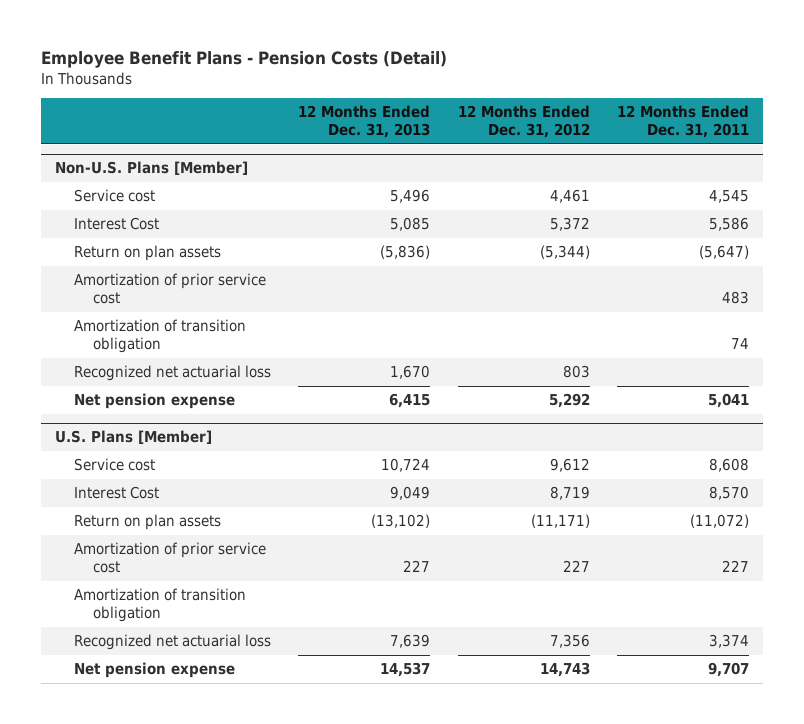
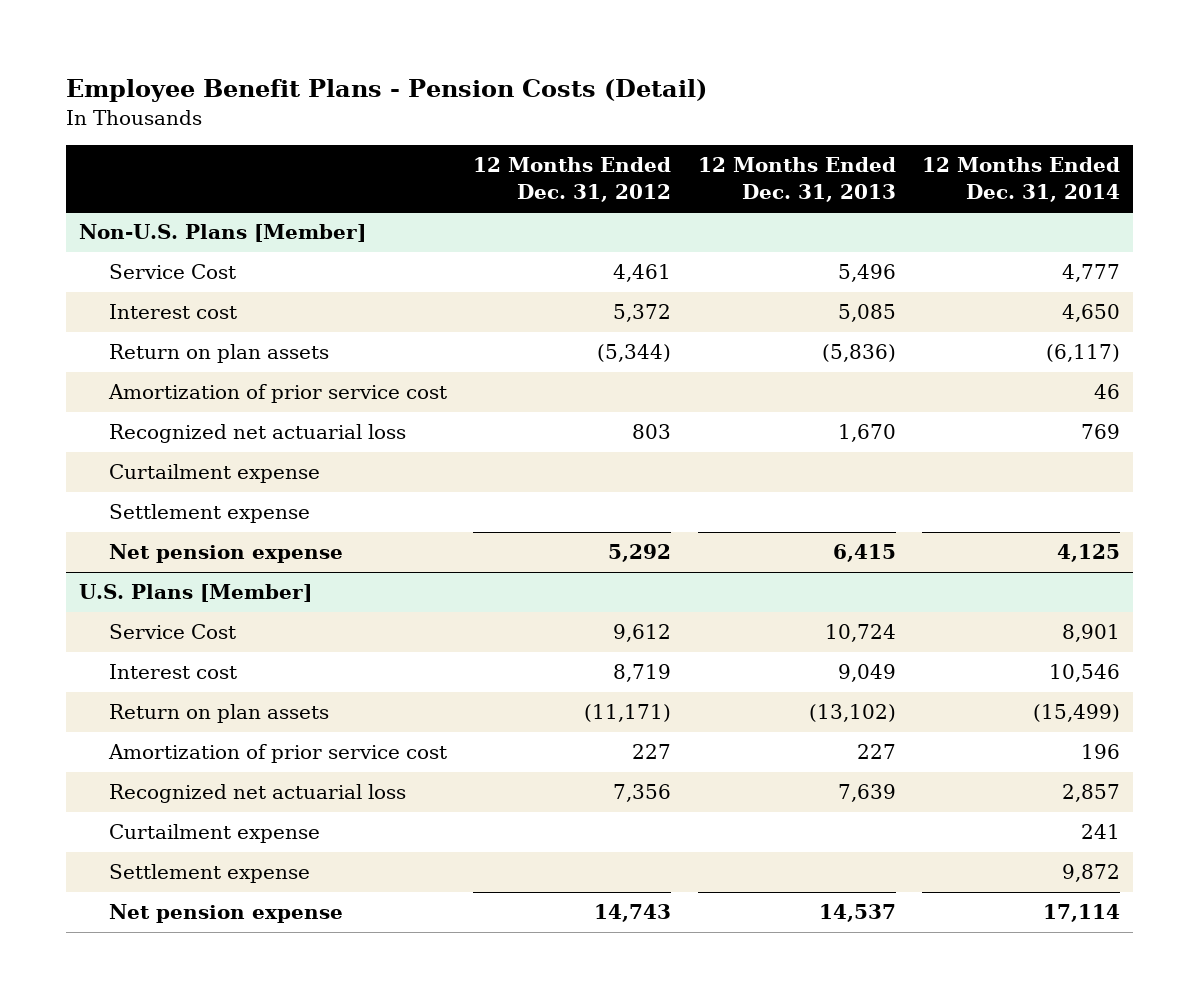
[617,105,750,139] 12 Months Ended Dec. 31, 2011 -> none
none -> [921,157,1120,202] 12 Months Ended Dec. 31, 2014
[73,189,155,203] Service cost -> [108,264,236,280] Service Cost
[73,217,159,231] Interest Cost -> [108,304,237,320] Interest cost
[73,319,246,354] Amortization of transition obligation -> none
none -> [108,464,320,484] Curtailment expense
none -> [108,504,310,524] Settlement expense
[73,458,155,472] Service cost -> [108,624,236,640] Service Cost
[73,486,159,500] Interest Cost -> [108,664,237,680] Interest cost
[73,588,246,623] Amortization of transition obligation -> none
none -> [108,824,320,844] Curtailment expense
none -> [108,864,310,884] Settlement expense

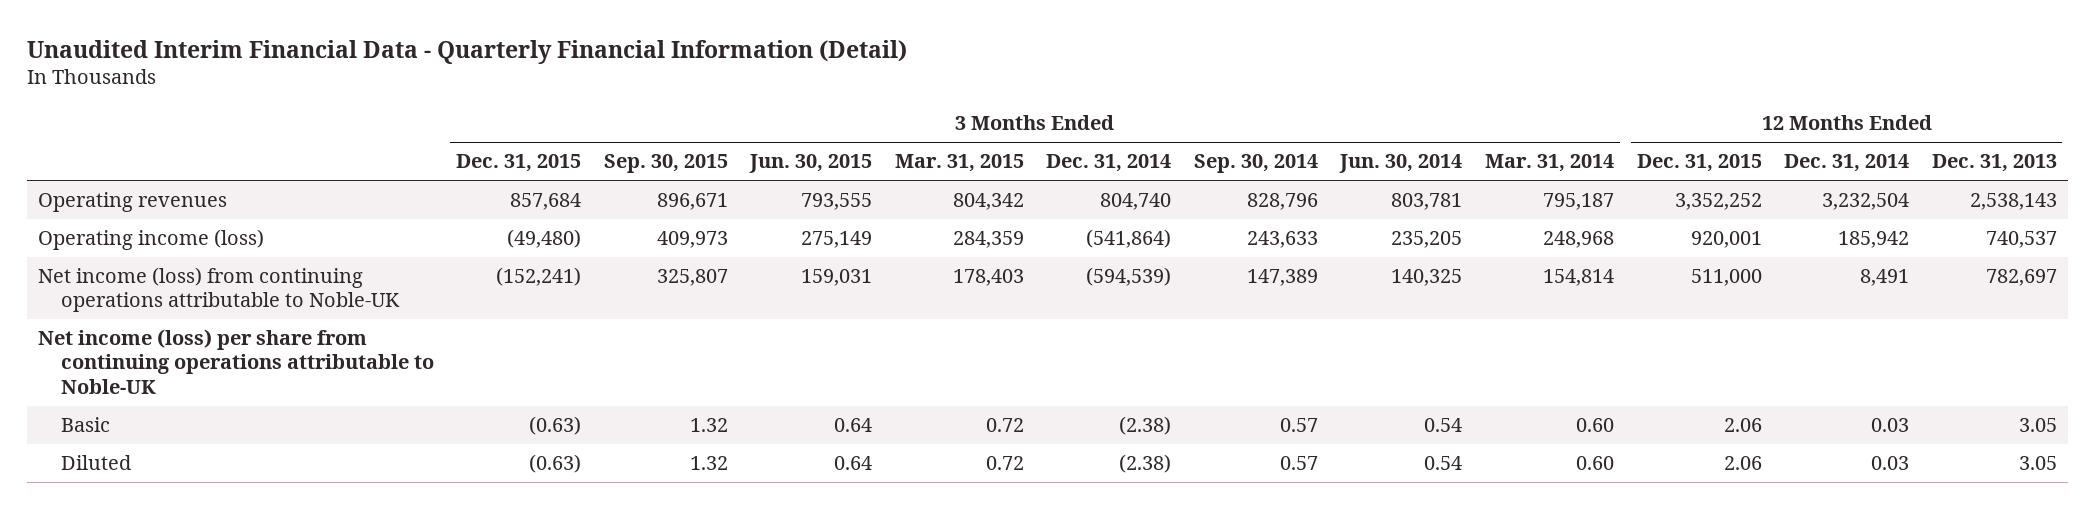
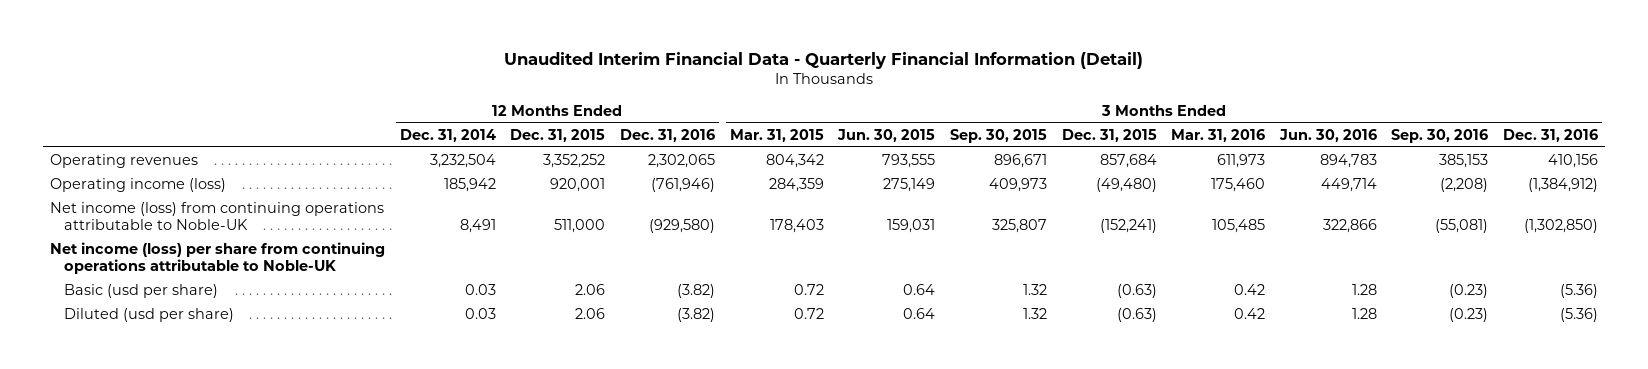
[1046,154,1172,173] Dec. 31, 2014 -> none
[1193,154,1318,174] Sep. 30, 2014 -> none
[1339,154,1463,174] Jun. 30, 2014 -> none
[1485,154,1615,173] Mar. 31, 2014 -> none
[1931,154,2057,173] Dec. 31, 2013 -> none
none -> [619,128,715,142] Dec. 31, 2016
none -> [1171,128,1266,142] Mar. 31, 2016
none -> [1278,128,1377,142] Jun. 30, 2016
none -> [1391,128,1489,143] Sep. 30, 2016
none -> [1503,128,1599,142] Dec. 31, 2016
[60,417,110,433] Basic -> [64,284,219,299] Basic (usd per share)
[60,455,131,471] Diluted -> [64,308,235,323] Diluted (usd per share)

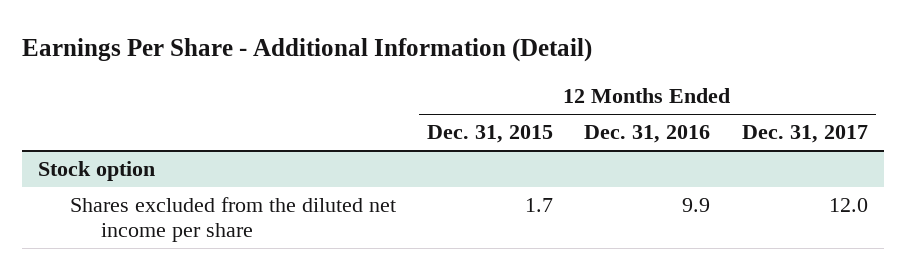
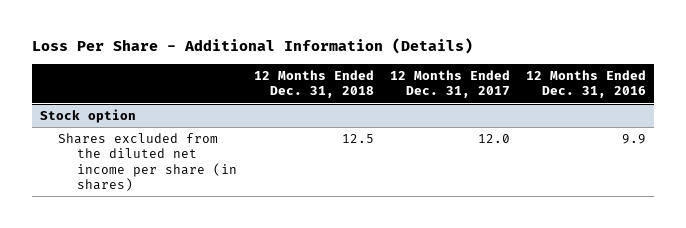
[22,38,593,63] Earnings Per Share - Additional Information (Detail) -> [31,38,473,55] Loss Per Share - Additional Information (Details)
[427,125,554,144] Dec. 31, 2015 -> none
none -> [253,70,374,99] 12 Months Ended Dec. 31, 2018
[69,197,396,243] Shares excluded from the diluted net income per share -> [58,133,238,192] Shares excluded from the diluted net income per share (in shares)

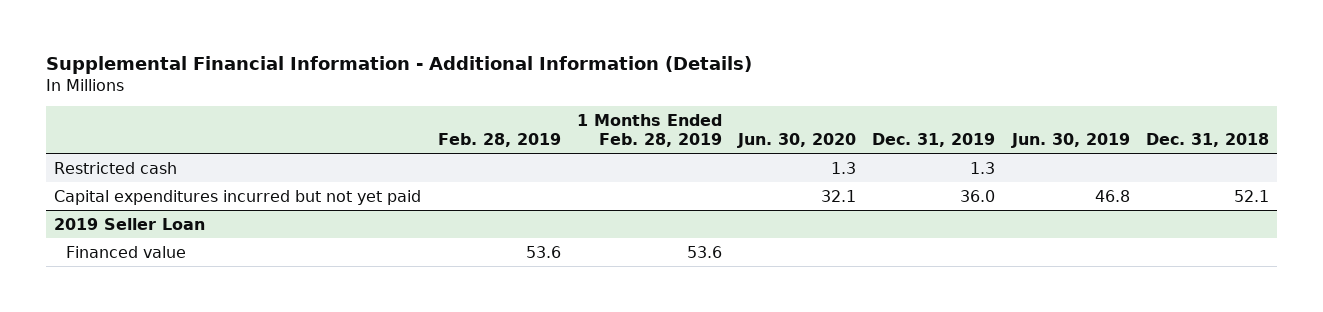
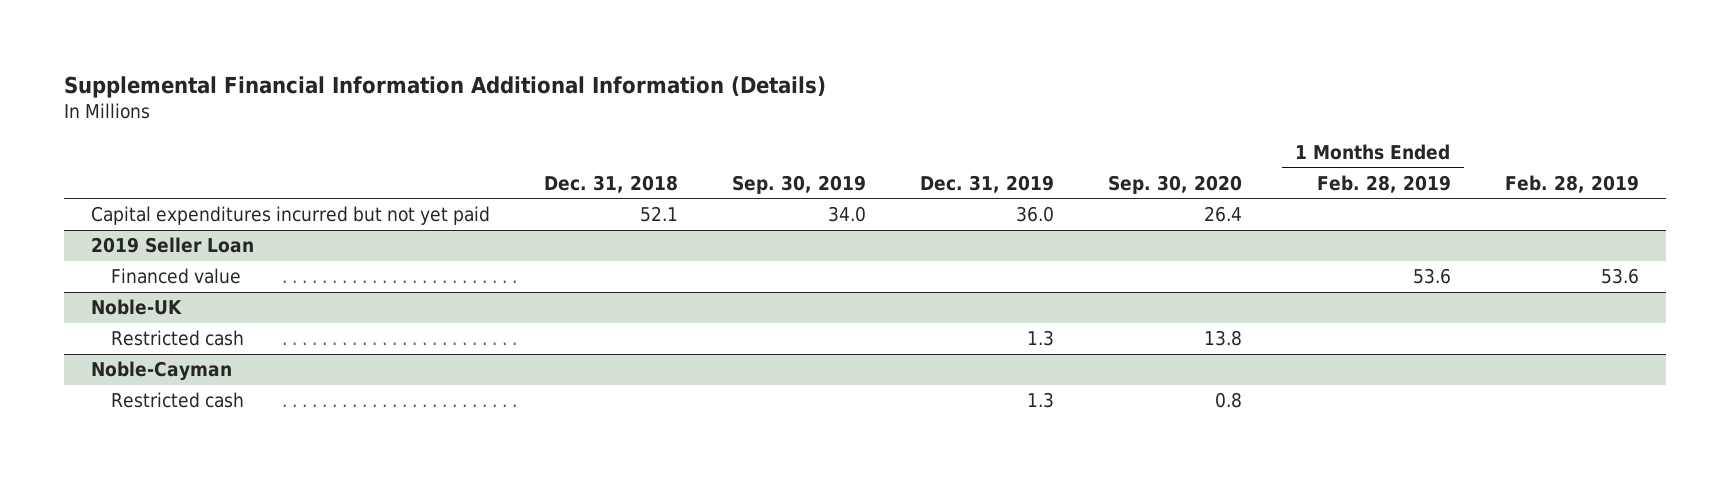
[46,56,753,75] Supplemental Financial Information - Additional Information (Details) -> [63,75,826,98] Supplemental Financial Information Additional Information (Details)
[737,132,857,148] Jun. 30, 2020 -> none
[1010,132,1130,148] Jun. 30, 2019 -> none
none -> [731,174,866,194] Sep. 30, 2019
none -> [1107,174,1242,194] Sep. 30, 2020
[54,161,178,174] Restricted cash -> none
none -> [90,299,182,316] Noble-UK
none -> [110,330,244,347] Restricted cash
none -> [90,361,232,382] Noble-Cayman
none -> [110,392,244,409] Restricted cash

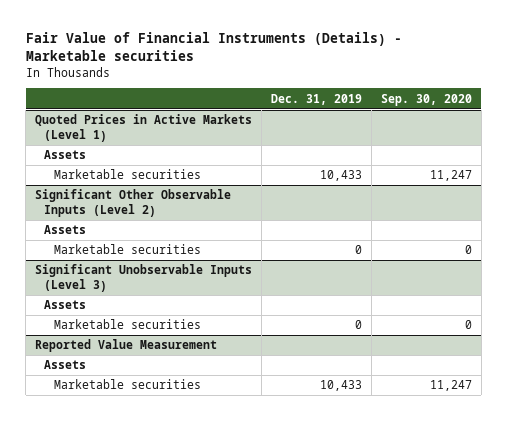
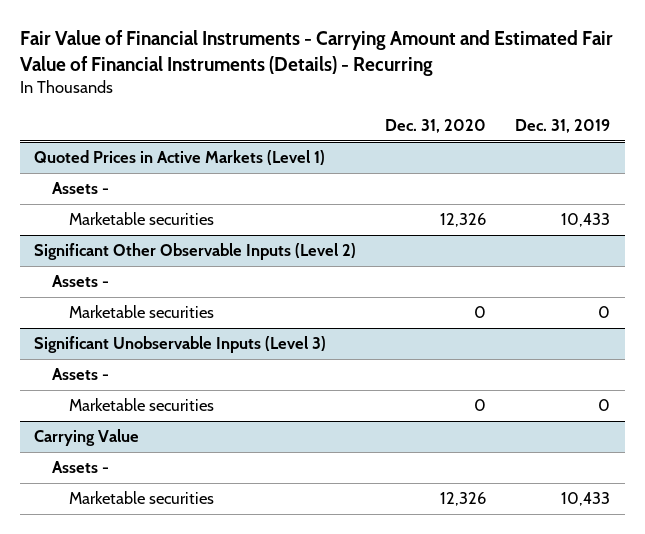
[25,32,402,62] Fair Value of Financial Instruments (Details) - Marketable securities -> [19,30,613,76] Fair Value of Financial Instruments - Carrying Amount and Estimated Fair Value of Financial Instruments (Details) - Recurring
[380,93,472,106] Sep. 30, 2020 -> none
none -> [385,118,487,133] Dec. 31, 2020
[44,150,87,160] Assets -> [51,182,109,195] Assets -
[44,225,87,235] Assets -> [51,275,109,288] Assets -
[44,300,87,310] Assets -> [51,368,109,381] Assets -
[35,339,218,353] Reported Value Measurement -> none
none -> [34,429,140,447] Carrying Value
[44,360,87,370] Assets -> [51,461,109,474] Assets -

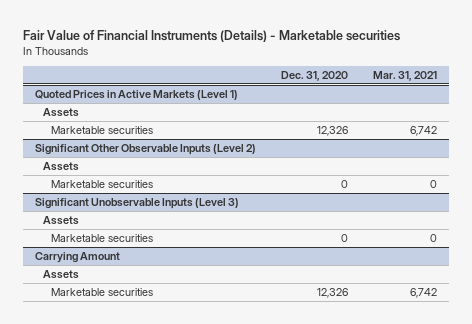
[19,30,613,76] Fair Value of Financial Instruments - Carrying Amount and Estimated Fair Value of Financial Instruments (Details) - Recurring -> [22,29,400,42] Fair Value of Financial Instruments (Details) - Marketable securities
[515,118,611,133] Dec. 31, 2019 -> none
none -> [372,70,437,81] Mar. 31, 2021
[51,182,109,195] Assets - -> [42,108,79,118] Assets
[51,275,109,288] Assets - -> [42,162,79,172] Assets
[51,368,109,381] Assets - -> [42,216,79,226] Assets
[34,429,140,447] Carrying Value -> none
none -> [35,252,121,264] Carrying Amount
[51,461,109,474] Assets - -> [42,270,79,280] Assets

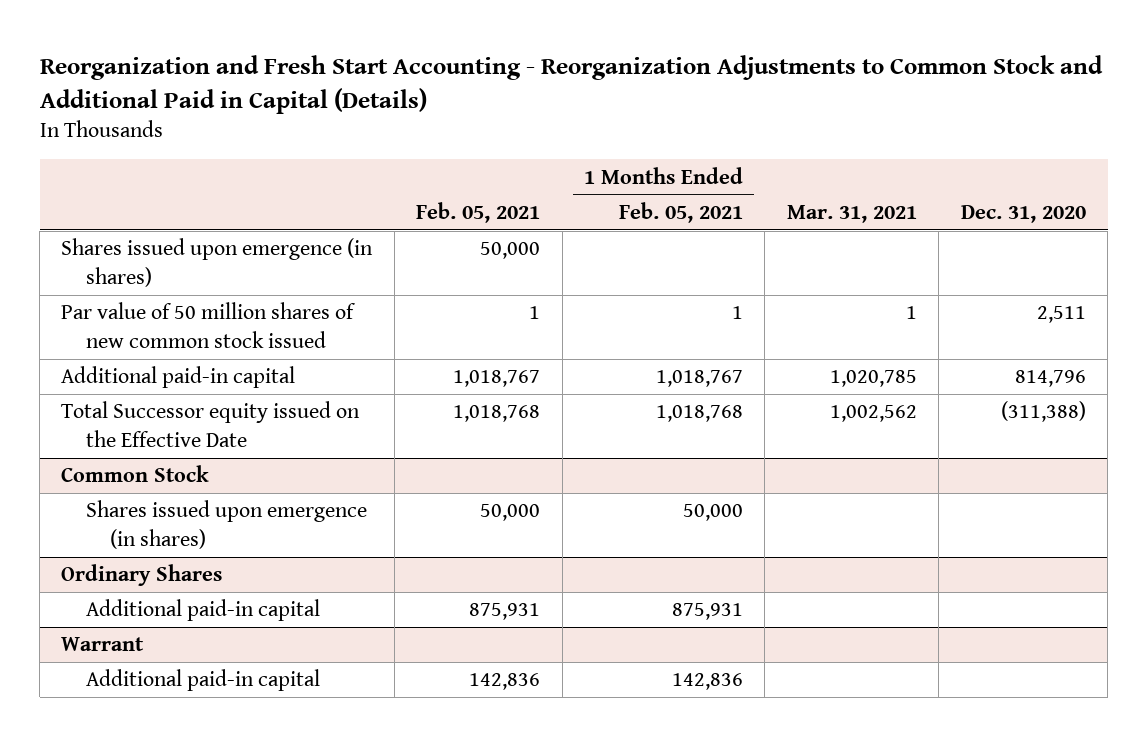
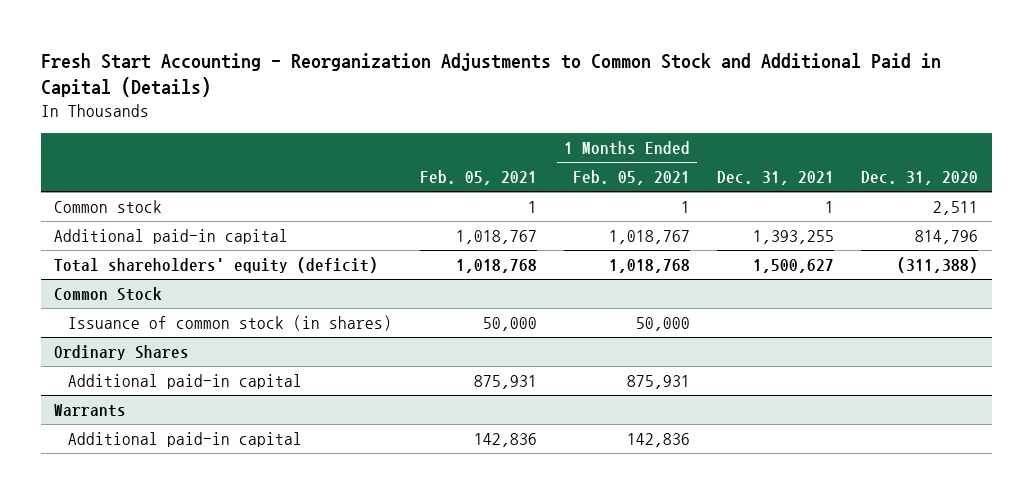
[39,54,1103,114] Reorganization and Fresh Start Accounting - Reorganization Adjustments to Common Stock and Additional Paid in Capital (Details) -> [40,52,941,98] Fresh Start Accounting - Reorganization Adjustments to Common Stock and Additional Paid in Capital (Details)
[786,204,917,223] Mar. 31, 2021 -> none
none -> [717,171,835,186] Dec. 31, 2021
[61,238,374,287] Shares issued upon emergence (in shares) -> none
[61,302,357,348] Par value of 50 million shares of new common stock issued -> [54,200,163,214] Common stock
[61,401,361,447] Total Successor equity issued on the Effective Date -> [54,257,379,274] Total shareholders' equity (deficit)
[85,500,367,549] Shares issued upon emergence (in shares) -> [68,315,393,332] Issuance of common stock (in shares)
[61,637,145,652] Warrant -> [54,404,127,418] Warrants

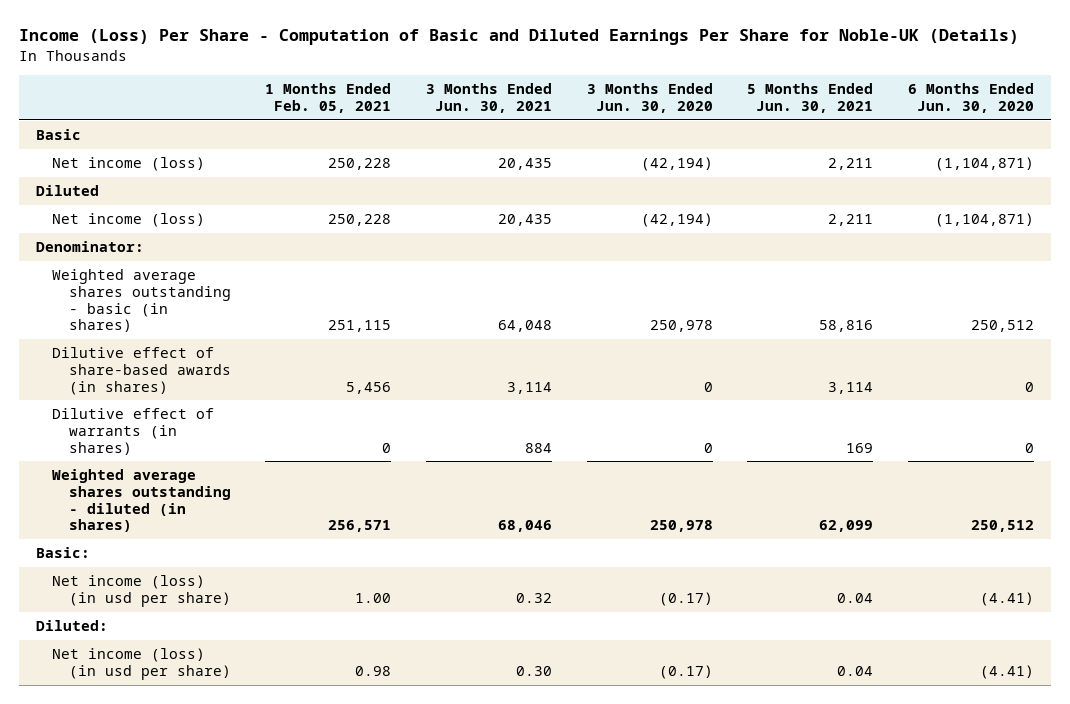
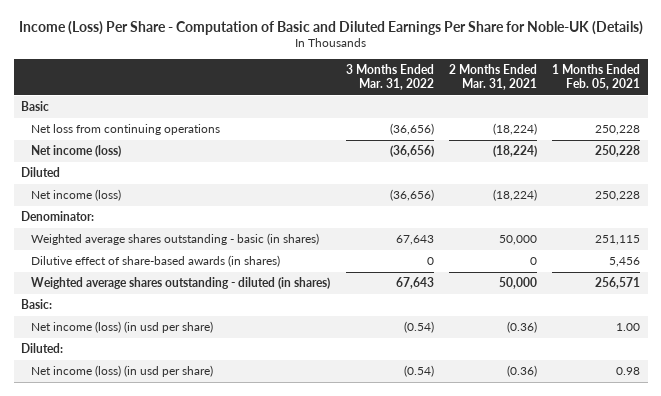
[425,83,552,114] 3 Months Ended Jun. 30, 2021 -> none
[586,83,713,114] 3 Months Ended Jun. 30, 2020 -> none
[747,83,874,114] 5 Months Ended Jun. 30, 2021 -> none
[907,83,1034,114] 6 Months Ended Jun. 30, 2020 -> none
none -> [345,63,434,90] 3 Months Ended Mar. 31, 2022
none -> [448,63,537,90] 2 Months Ended Mar. 31, 2021
none -> [31,124,221,136] Net loss from continuing operations
[52,408,215,455] Dilutive effect of warrants (in shares) -> none

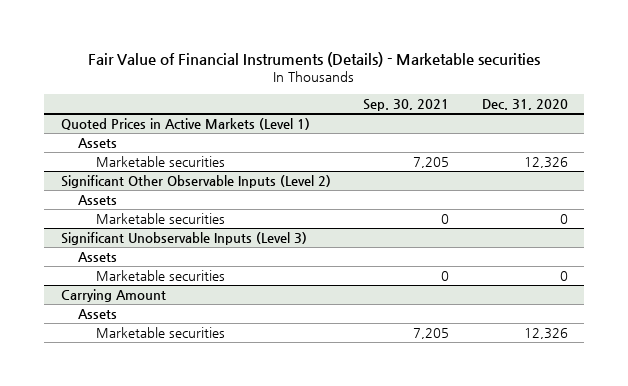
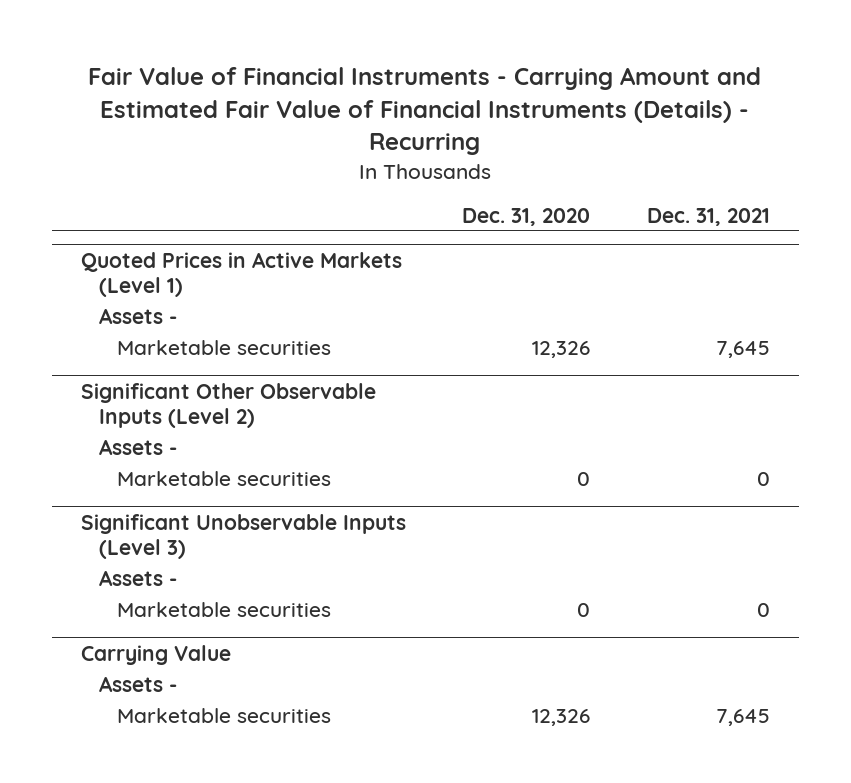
[88,51,541,67] Fair Value of Financial Instruments (Details) - Marketable securities -> [88,66,762,156] Fair Value of Financial Instruments - Carrying Amount and Estimated Fair Value of Financial Instruments (Details) - Recurring
[363,98,450,111] Sep. 30, 2021 -> none
none -> [647,207,771,226] Dec. 31, 2021
[78,138,118,149] Assets -> [98,308,177,325] Assets -
[78,195,118,206] Assets -> [98,439,177,456] Assets -
[78,252,118,263] Assets -> [98,570,177,587] Assets -
[60,289,166,303] Carrying Amount -> none
none -> [80,644,231,665] Carrying Value
[78,309,118,320] Assets -> [98,676,177,693] Assets -

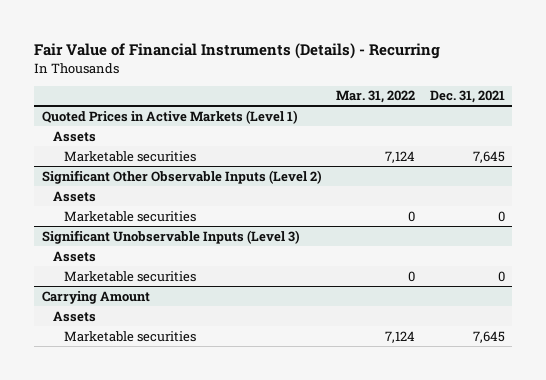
[88,66,762,156] Fair Value of Financial Instruments - Carrying Amount and Estimated Fair Value of Financial Instruments (Details) - Recurring -> [34,42,441,59] Fair Value of Financial Instruments (Details) - Recurring
[462,207,591,226] Dec. 31, 2020 -> none
none -> [336,90,416,104] Mar. 31, 2022
[98,308,177,325] Assets - -> [52,130,96,142] Assets
[98,439,177,456] Assets - -> [52,190,96,202] Assets
[98,570,177,587] Assets - -> [52,250,96,262] Assets
[80,644,231,665] Carrying Value -> [41,290,150,304] Carrying Amount
[98,676,177,693] Assets - -> [52,310,96,322] Assets

